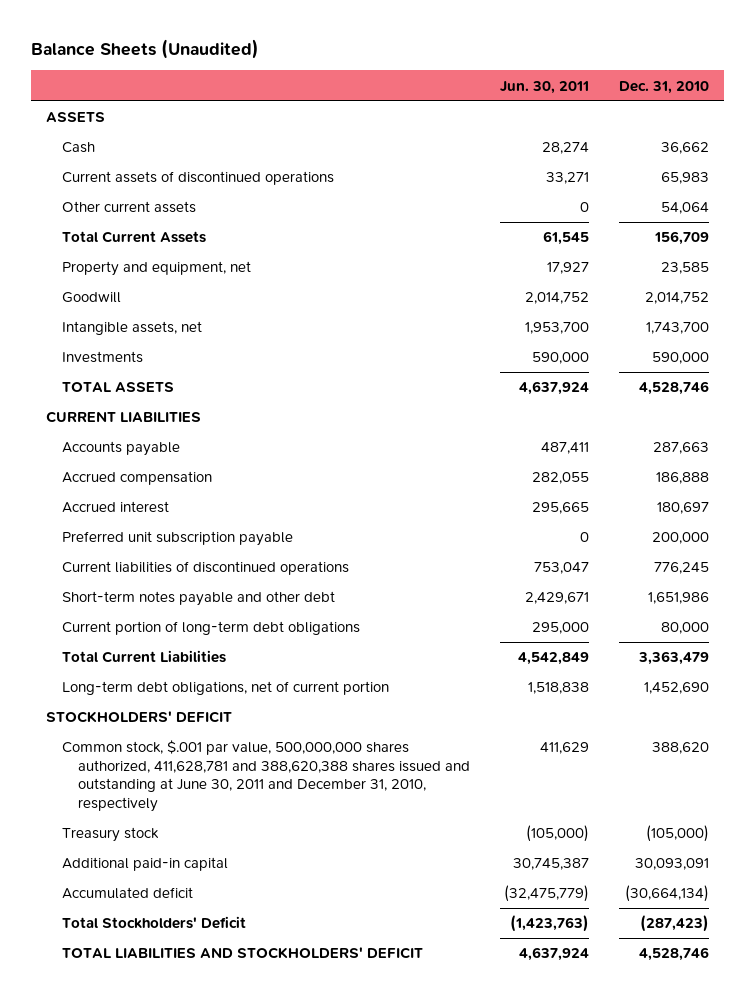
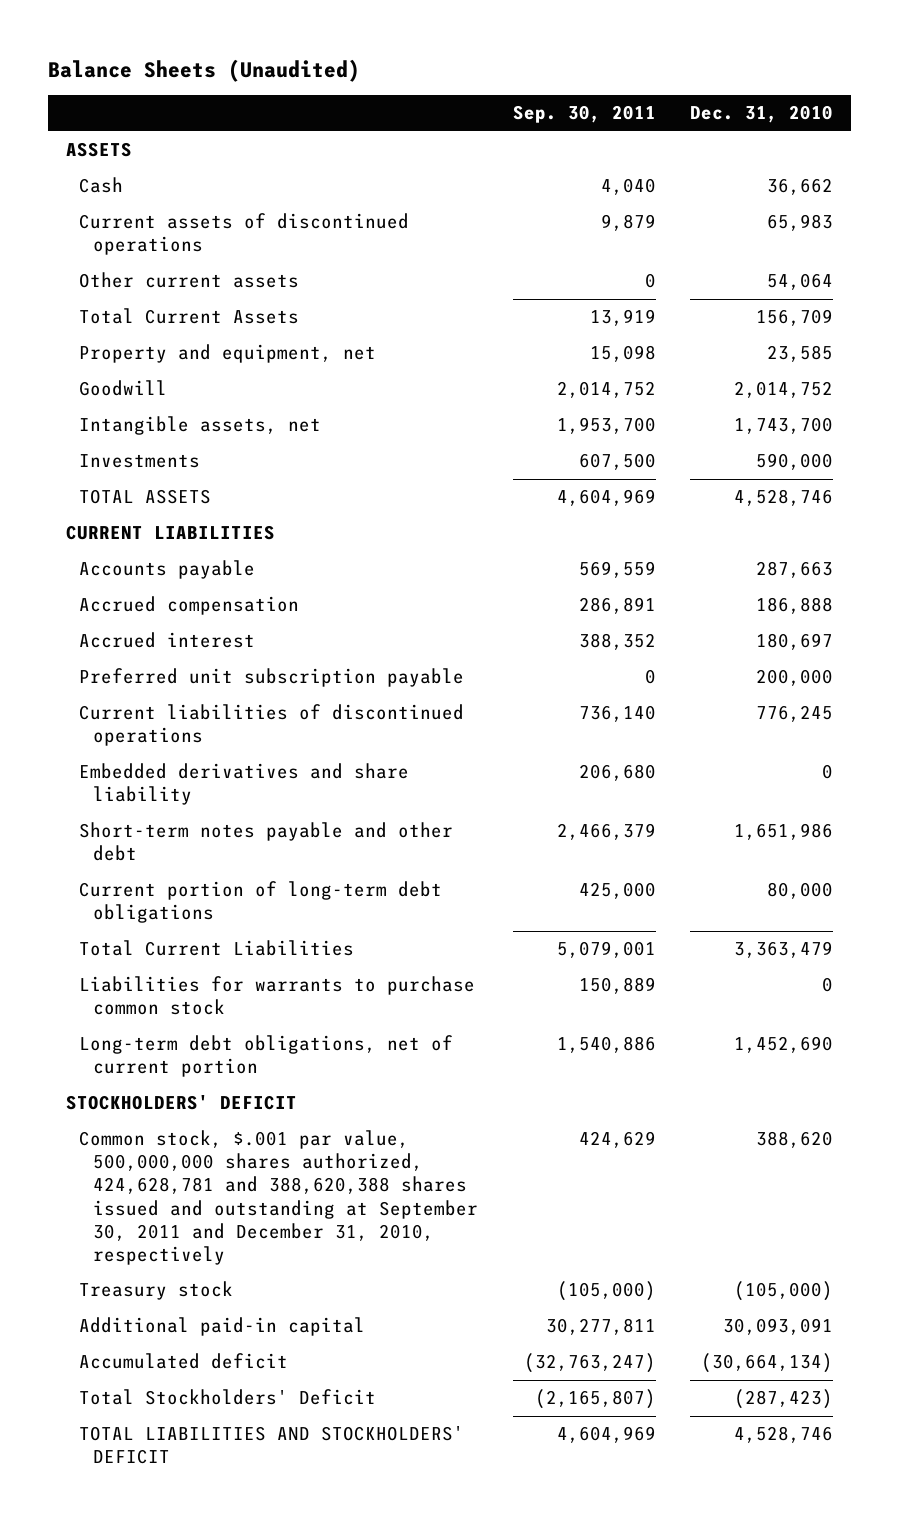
[500,80,590,94] Jun. 30, 2011 -> none
none -> [512,105,656,124] Sep. 30, 2011
none -> [79,763,410,806] Embedded derivatives and share liability
none -> [79,976,476,1016] Liabilities for warrants to purchase common stock
[62,740,471,813] Common stock, $.001 par value, 500,000,000 shares authorized, 411,628,781 and 388,620,388 shares issued and outstanding at June 30, 2011 and December 31, 2010, respectively -> [79,1130,479,1265] Common stock, $.001 par value, 500,000,000 shares authorized, 424,628,781 and 388,620,388 shares issued and outstanding at September 30, 2011 and December 31, 2010, respectively

